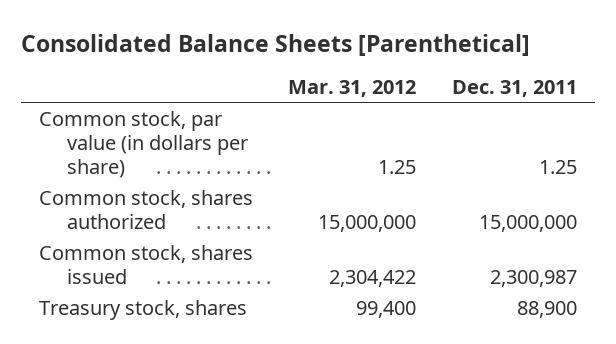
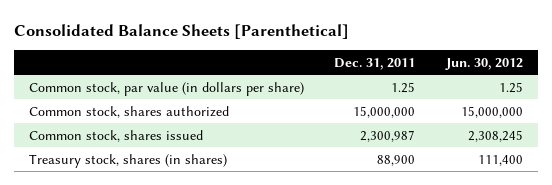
[288,80,417,98] Mar. 31, 2012 -> none
none -> [444,57,523,70] Jun. 30, 2012
[38,299,247,320] Treasury stock, shares -> [29,153,228,168] Treasury stock, shares (in shares)

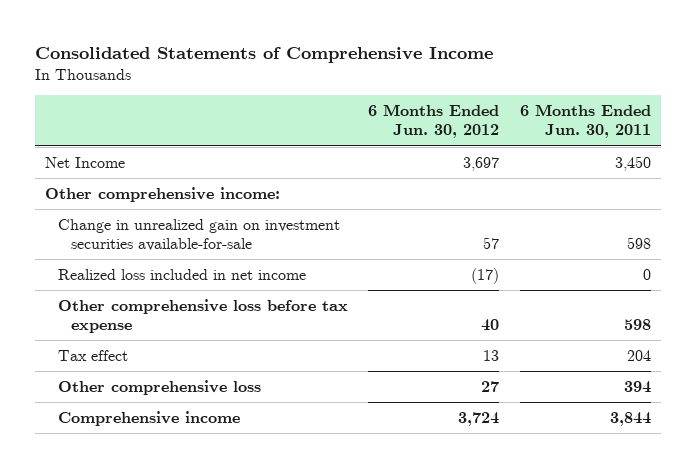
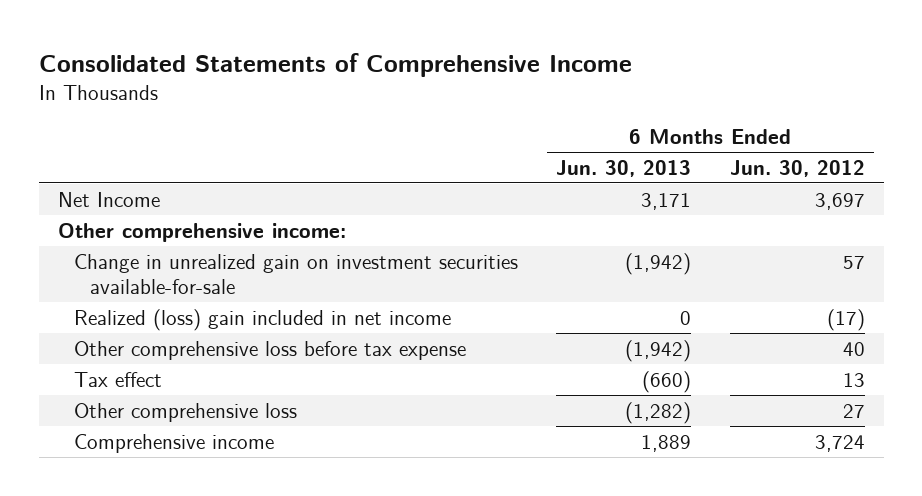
[519,104,651,139] 6 Months Ended Jun. 30, 2011 -> none
none -> [556,159,692,177] Jun. 30, 2013
[58,268,307,280] Realized loss included in net income -> [74,308,452,331] Realized (loss) gain included in net income

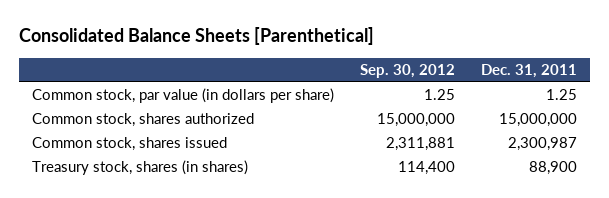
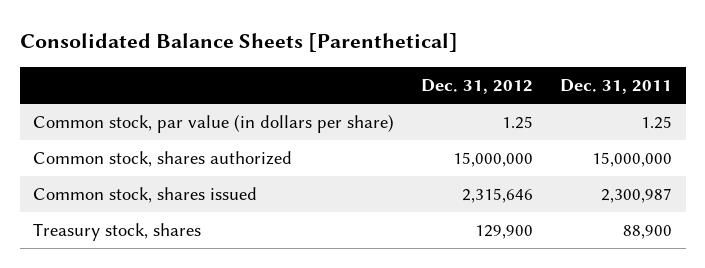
[360,64,456,79] Sep. 30, 2012 -> none
none -> [421,78,534,94] Dec. 31, 2012
[32,160,249,176] Treasury stock, shares (in shares) -> [33,223,202,242] Treasury stock, shares

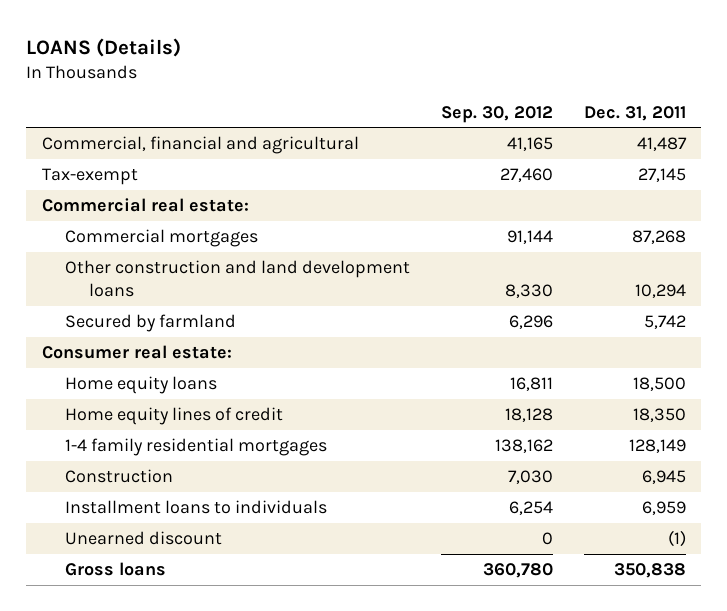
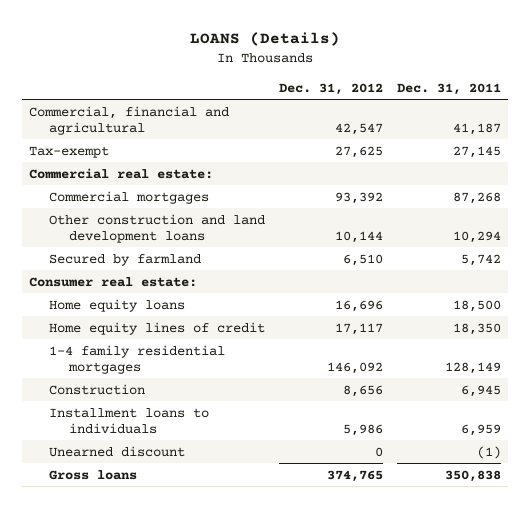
[440,105,553,123] Sep. 30, 2012 -> none
none -> [278,82,383,95] Dec. 31, 2012
[636,137,687,152] 41,487 -> [452,122,501,135] 41,187

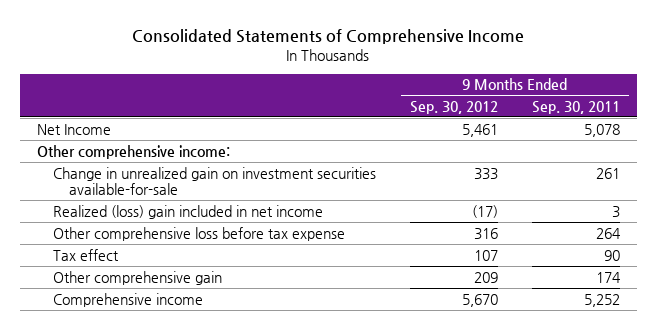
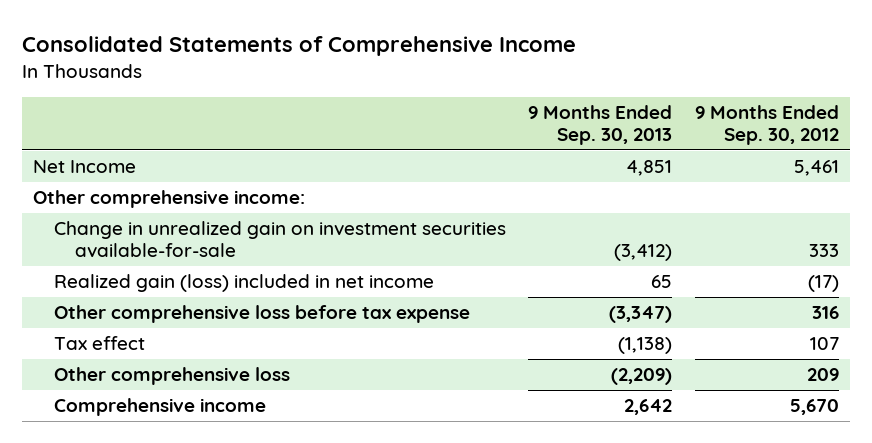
[532,100,621,114] Sep. 30, 2011 -> none
none -> [528,105,673,146] 9 Months Ended Sep. 30, 2013
[52,204,323,219] Realized (loss) gain included in net income -> [53,274,434,293] Realized gain (loss) included in net income
[52,270,222,285] Other comprehensive gain -> [53,367,290,386] Other comprehensive loss

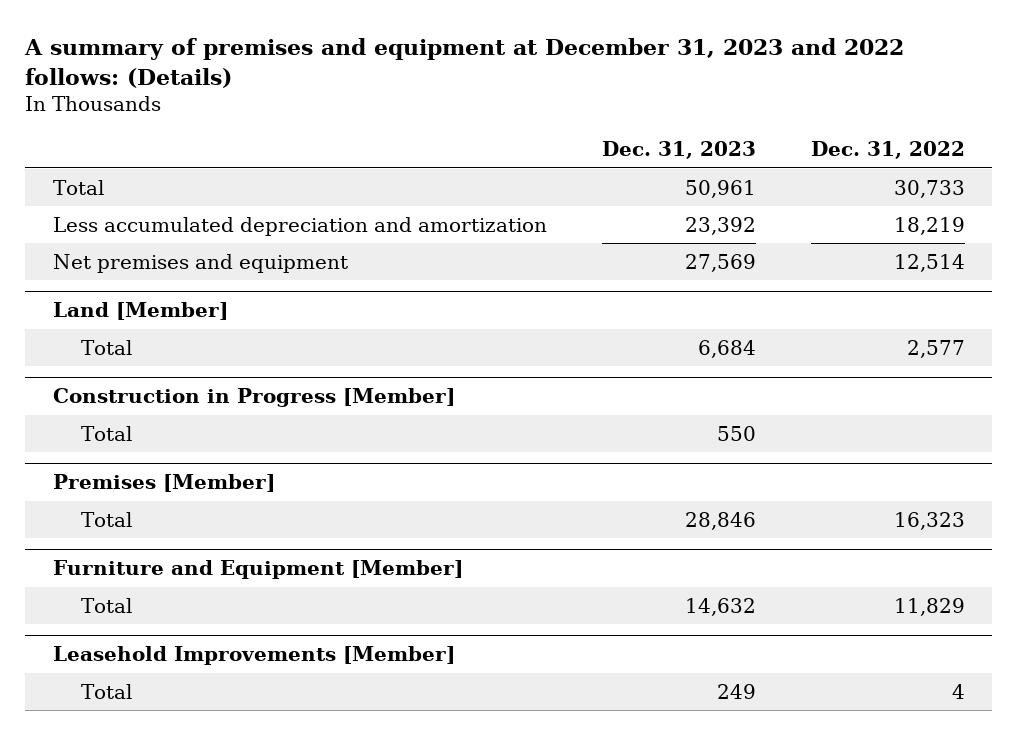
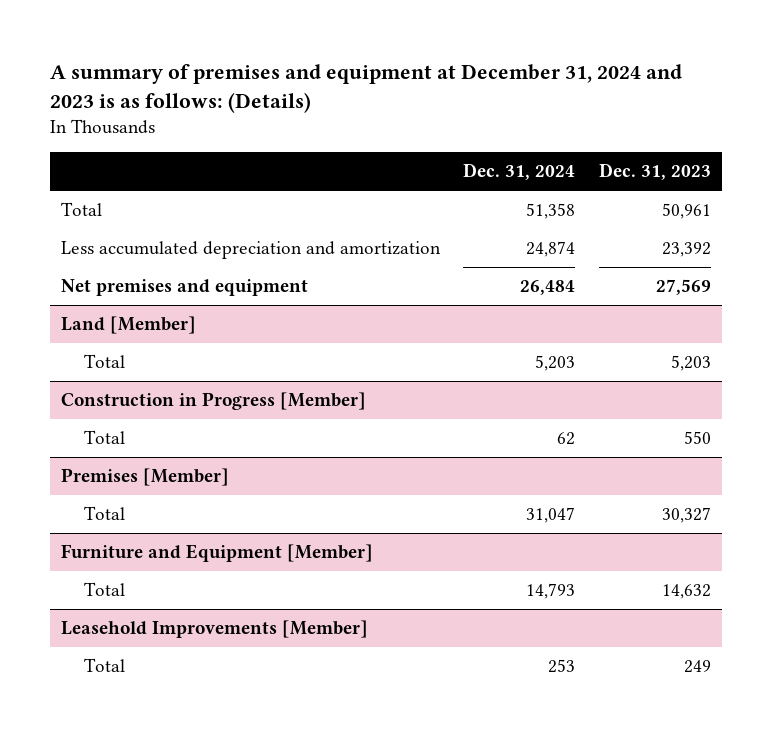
[24,38,905,89] A summary of premises and equipment at December 31, 2023 and 2022 follows: (Details) -> [49,63,682,114] A summary of premises and equipment at December 31, 2024 and 2023 is as follows: (Details)
[810,141,965,160] Dec. 31, 2022 -> none
none -> [463,163,576,181] Dec. 31, 2024
[697,339,756,358] 6,684 -> [670,355,711,372] 5,203
[684,511,756,530] 28,846 -> [661,507,711,524] 30,327

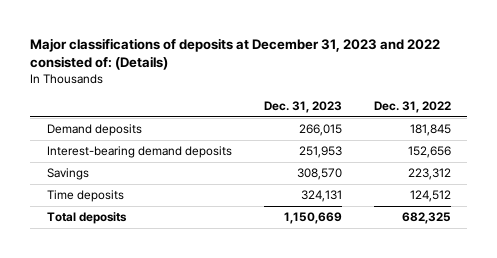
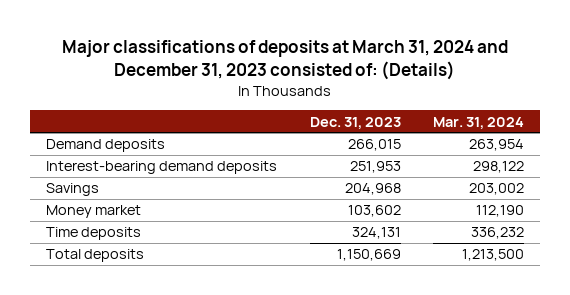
[30,37,441,71] Major classifications of deposits at December 31, 2023 and 2022 consisted of: (Details) -> [62,40,509,80] Major classifications of deposits at March 31, 2024 and December 31, 2023 consisted of: (Details)
[373,101,451,114] Dec. 31, 2022 -> none
none -> [432,116,524,129] Mar. 31, 2024
[296,168,342,181] 308,570 -> [344,183,401,196] 204,968
none -> [46,205,142,219] Money market

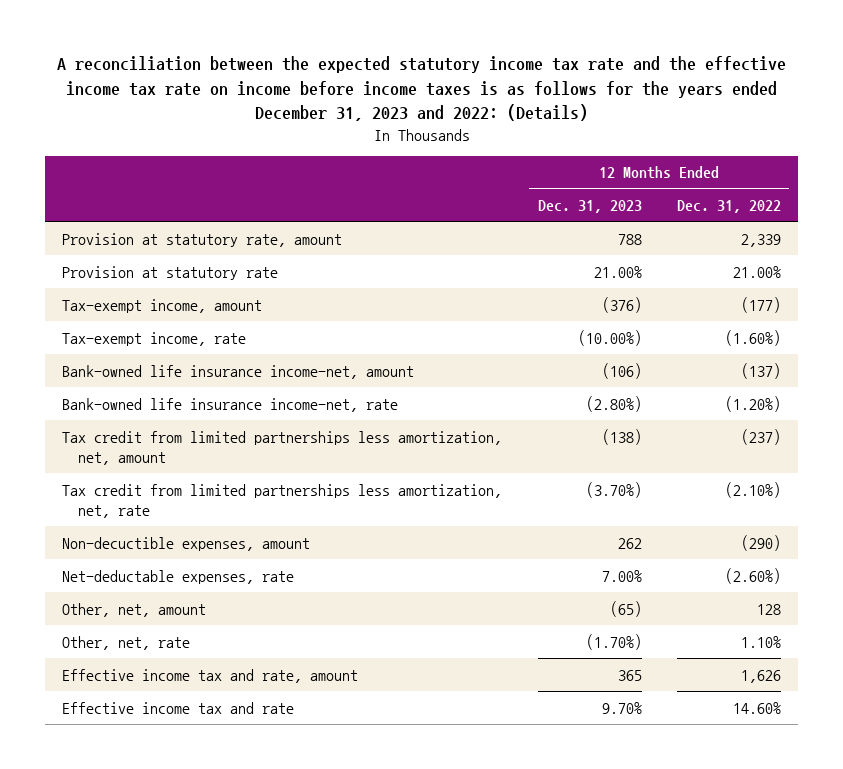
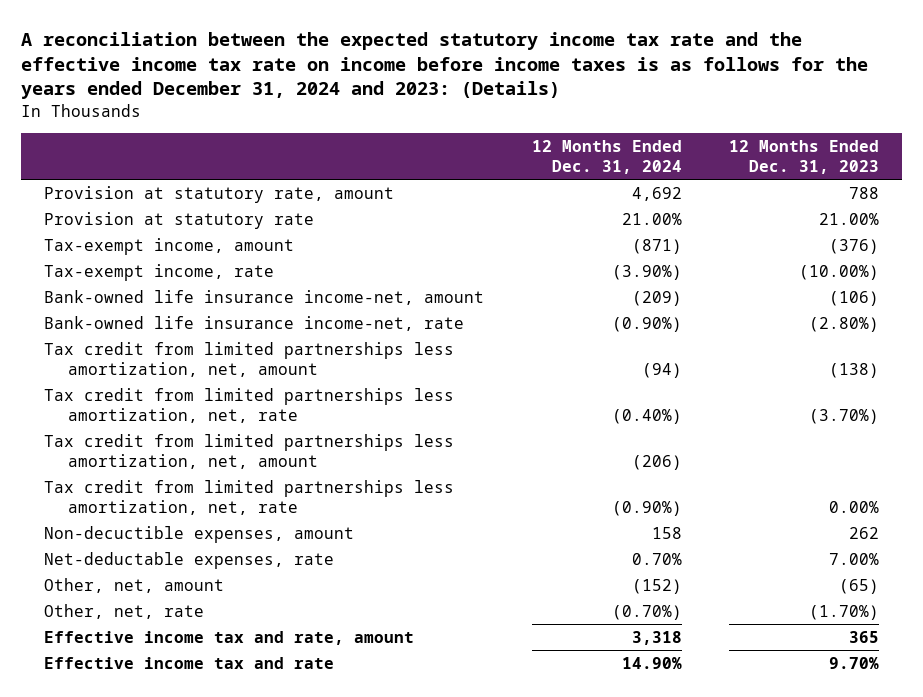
[56,56,786,122] A reconciliation between the expected statutory income tax rate and the effective income tax rate on income before income taxes is as follows for the years ended December 31, 2023 and 2022: (Details) -> [20,31,868,100] A reconciliation between the expected statutory income tax rate and the effective income tax rate on income before income taxes is as follows for the years ended December 31, 2024 and 2023: (Details)
[676,199,781,213] Dec. 31, 2022 -> none
none -> [531,139,682,175] 12 Months Ended Dec. 31, 2024
none -> [44,433,455,470] Tax credit from limited partnerships less amortization, net, amount
none -> [44,479,455,516] Tax credit from limited partnerships less amortization, net, rate

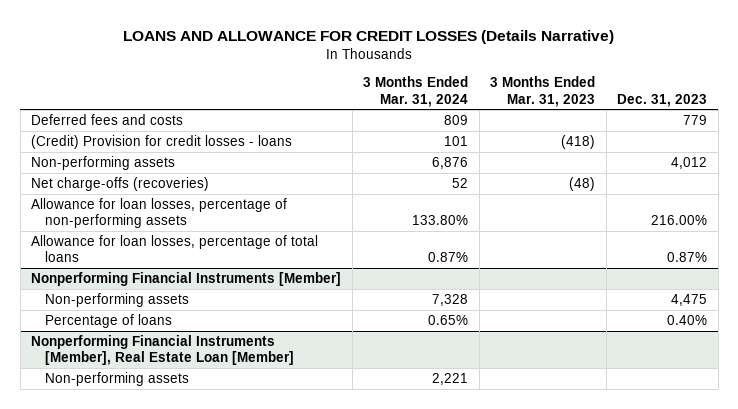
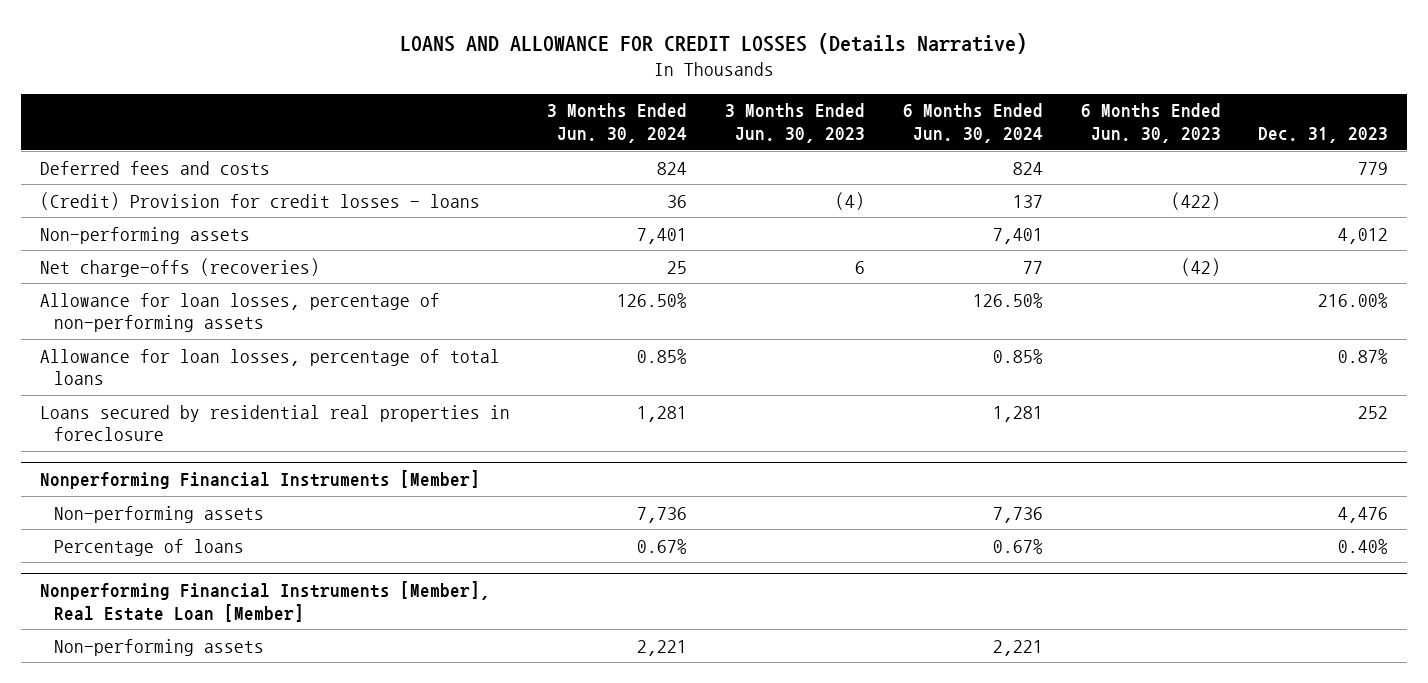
[363,76,469,107] 3 Months Ended Mar. 31, 2024 -> none
[490,76,596,107] 3 Months Ended Mar. 31, 2023 -> none
none -> [547,103,688,144] 3 Months Ended Jun. 30, 2024
none -> [725,103,866,144] 3 Months Ended Jun. 30, 2023
none -> [902,103,1043,144] 6 Months Ended Jun. 30, 2024
none -> [1080,103,1221,144] 6 Months Ended Jun. 30, 2023
none -> [39,404,510,442] Loans secured by residential real properties in foreclosure
[671,293,708,306] 4,475 -> [1338,506,1389,523] 4,476

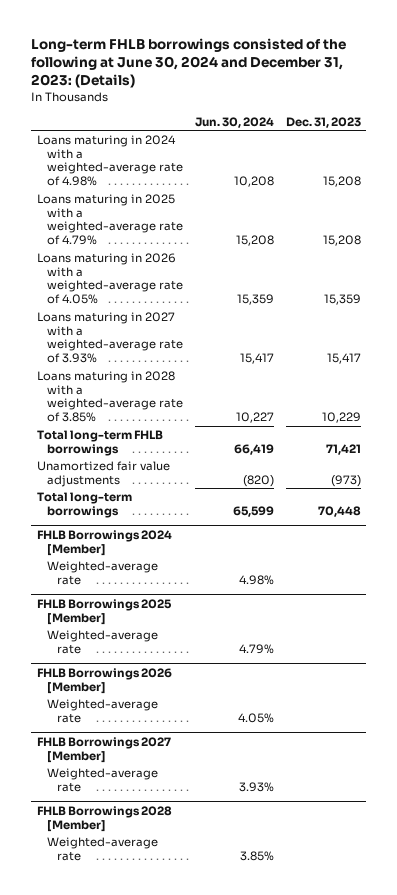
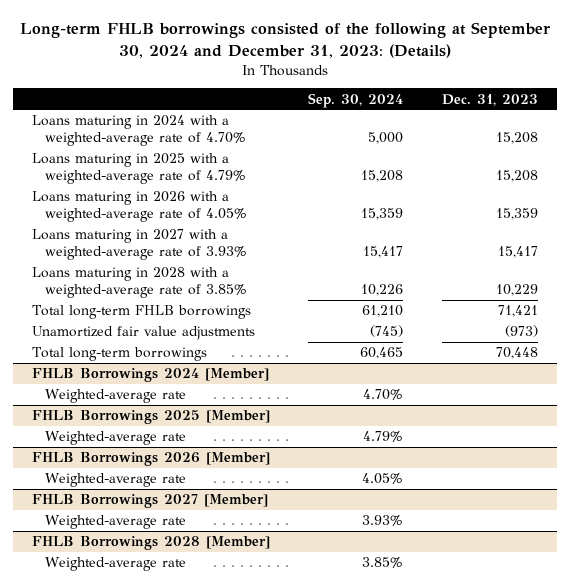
[30,38,346,89] Long-term FHLB borrowings consisted of the following at June 30, 2024 and December 31, 2023: (Details) -> [19,22,551,58] Long-term FHLB borrowings consisted of the following at September 30, 2024 and December 31, 2023: (Details)
[194,116,274,128] Jun. 30, 2024 -> none
none -> [308,92,404,108] Sep. 30, 2024
[36,135,184,186] Loans maturing in 2024 with a weighted-average rate of 4.98% -> [31,115,246,147] Loans maturing in 2024 with a weighted-average rate of 4.70%

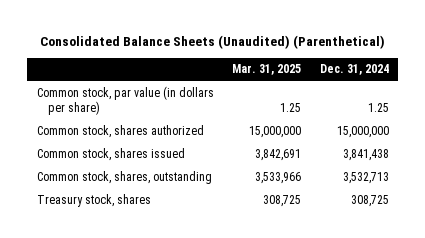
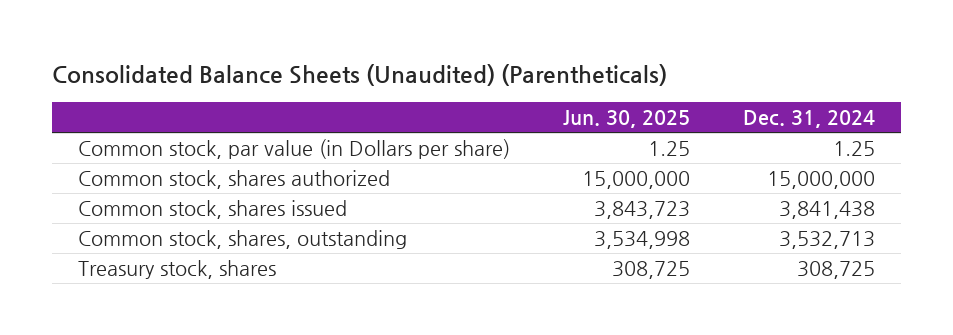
[39,34,385,49] Consolidated Balance Sheets (Unaudited) (Parenthetical) -> [51,64,667,87] Consolidated Balance Sheets (Unaudited) (Parentheticals)
[232,64,302,76] Mar. 31, 2025 -> none
none -> [562,110,690,129] Jun. 30, 2025
[36,85,214,115] Common stock, par value (in dollars per share) -> [78,139,511,160] Common stock, par value (in Dollars per share)

